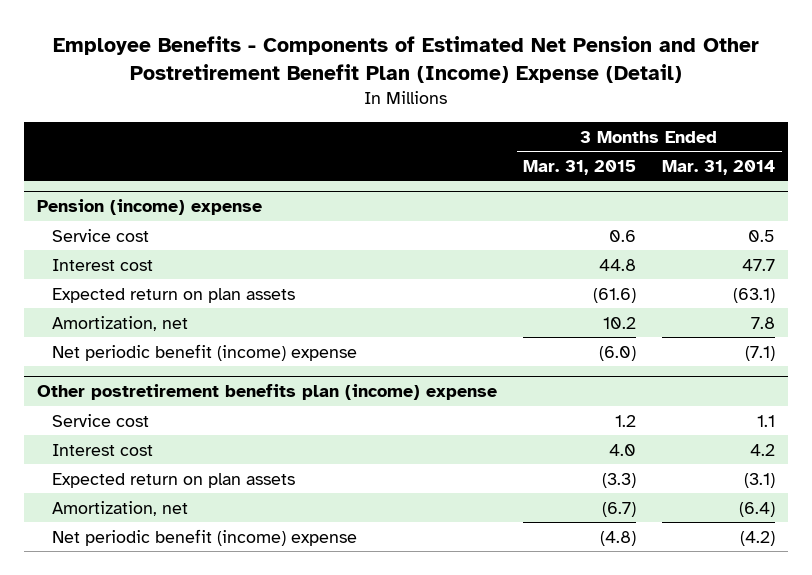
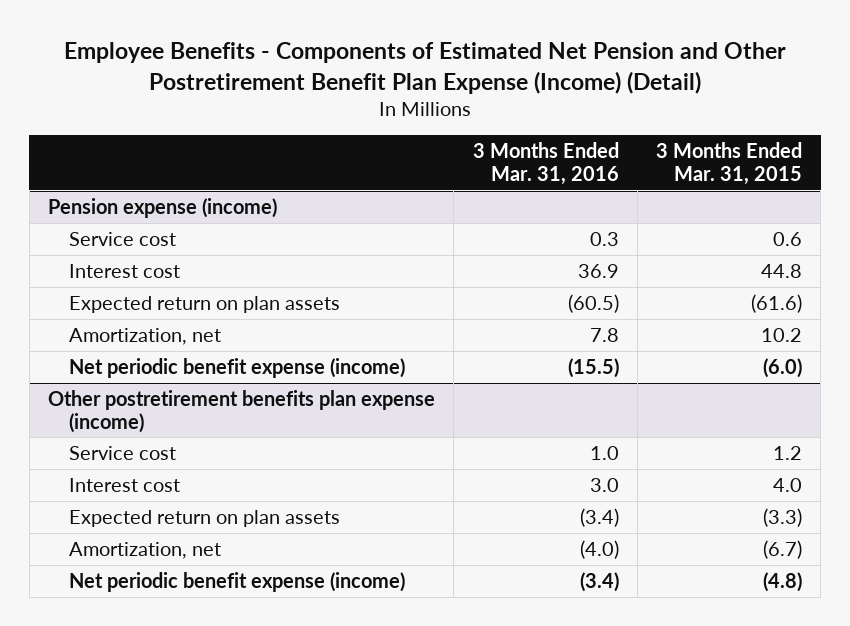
[53,35,760,83] Employee Benefits - Components of Estimated Net Pension and Other Postretirement Benefit Plan (Income) Expense (Detail) -> [64,42,787,94] Employee Benefits - Components of Estimated Net Pension and Other Postretirement Benefit Plan Expense (Income) (Detail)
[662,159,776,175] Mar. 31, 2014 -> none
none -> [472,142,619,185] 3 Months Ended Mar. 31, 2016
[37,199,263,216] Pension (income) expense -> [47,197,277,218] Pension expense (income)
[52,343,358,361] Net periodic benefit (income) expense -> [68,357,405,378] Net periodic benefit expense (income)
[37,384,498,401] Other postretirement benefits plan (income) expense -> [47,389,435,433] Other postretirement benefits plan expense (income)
[52,528,358,546] Net periodic benefit (income) expense -> [68,571,405,592] Net periodic benefit expense (income)

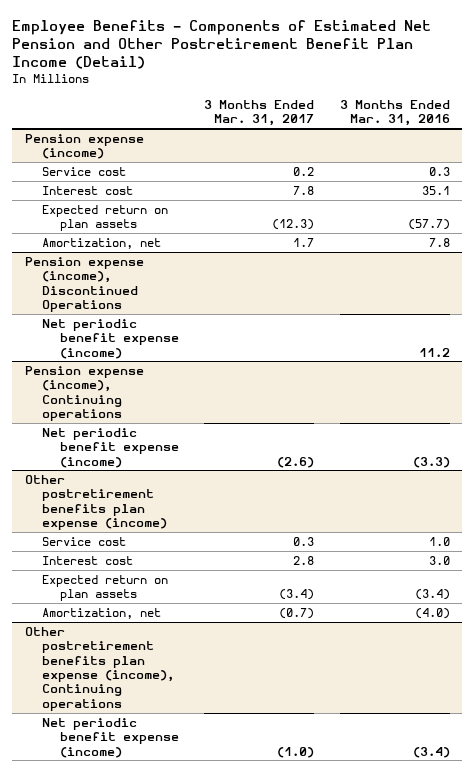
[64,42,787,94] Employee Benefits - Components of Estimated Net Pension and Other Postretirement Benefit Plan Expense (Income) (Detail) -> [12,19,432,70] Employee Benefits - Components of Estimated Net Pension and Other Postretirement Benefit Plan Income (Detail)
[656,142,803,185] 3 Months Ended Mar. 31, 2015 -> none
none -> [204,99,315,127] 3 Months Ended Mar. 31, 2017
[577,263,619,278] 36.9 -> [421,185,450,195] 35.1
[567,293,619,313] (60.5) -> [407,219,450,231] (57.7)
none -> [25,256,145,312] Pension expense (income), Discontinued Operations
[567,357,619,378] (15.5) -> [418,347,450,357] 11.2
none -> [25,365,145,421] Pension expense (income), Continuing operations
none -> [42,427,179,468] Net periodic benefit expense (income)
none -> [25,626,175,711] Other postretirement benefits plan expense (income), Continuing operations

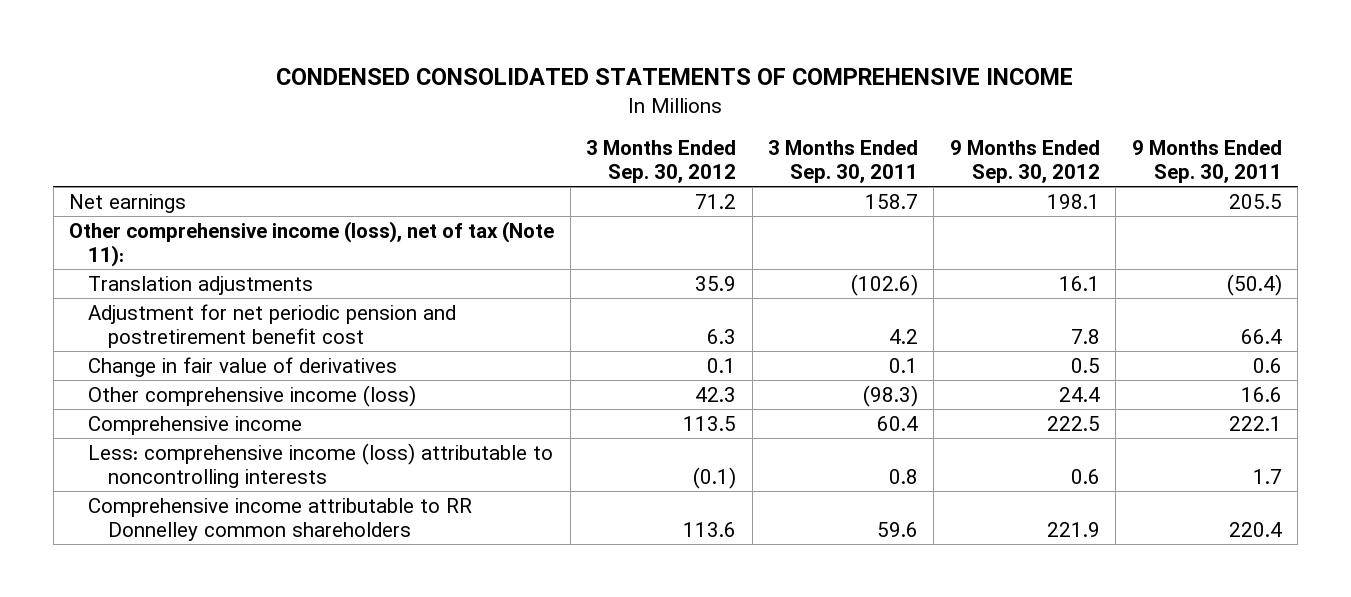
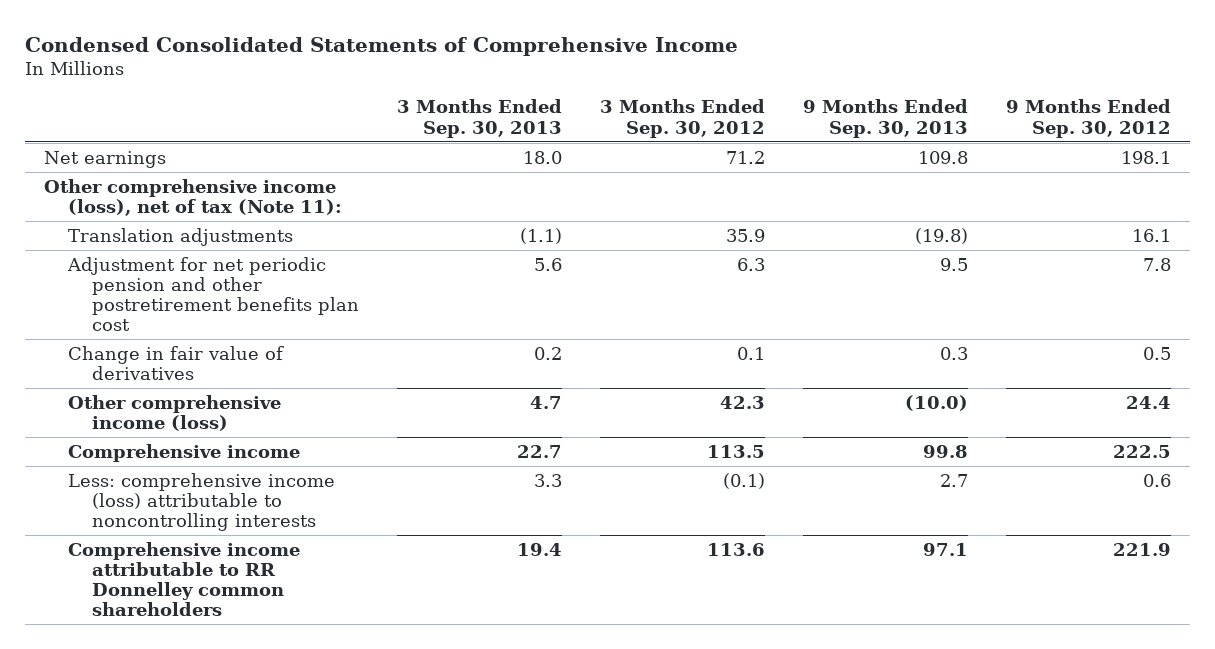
[276,68,1074,86] CONDENSED CONSOLIDATED STATEMENTS OF COMPREHENSIVE INCOME -> [24,36,738,56] Condensed Consolidated Statements of Comprehensive Income
[767,140,918,184] 3 Months Ended Sep. 30, 2011 -> none
[1131,140,1282,184] 9 Months Ended Sep. 30, 2011 -> none
none -> [397,99,563,138] 3 Months Ended Sep. 30, 2013
none -> [803,99,969,138] 9 Months Ended Sep. 30, 2013
[88,303,457,348] Adjustment for net periodic pension and postretirement benefit cost -> [66,256,360,332] Adjustment for net periodic pension and other postretirement benefits plan cost

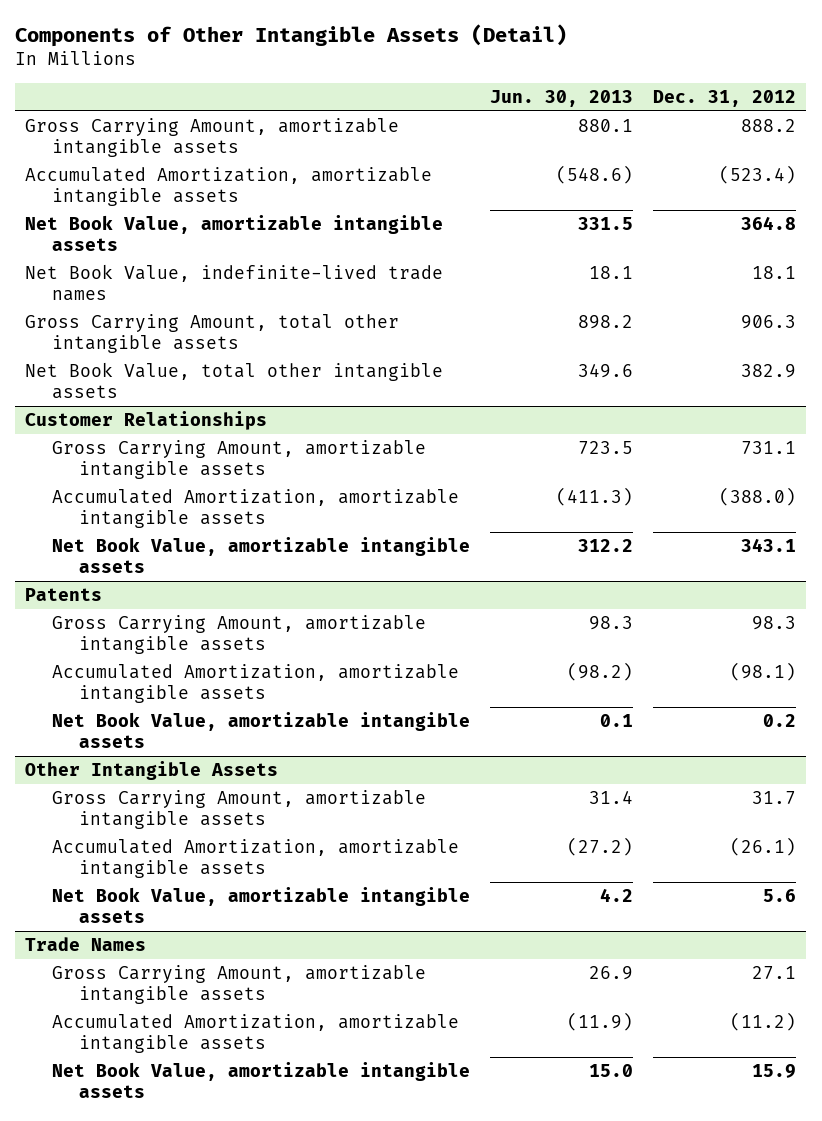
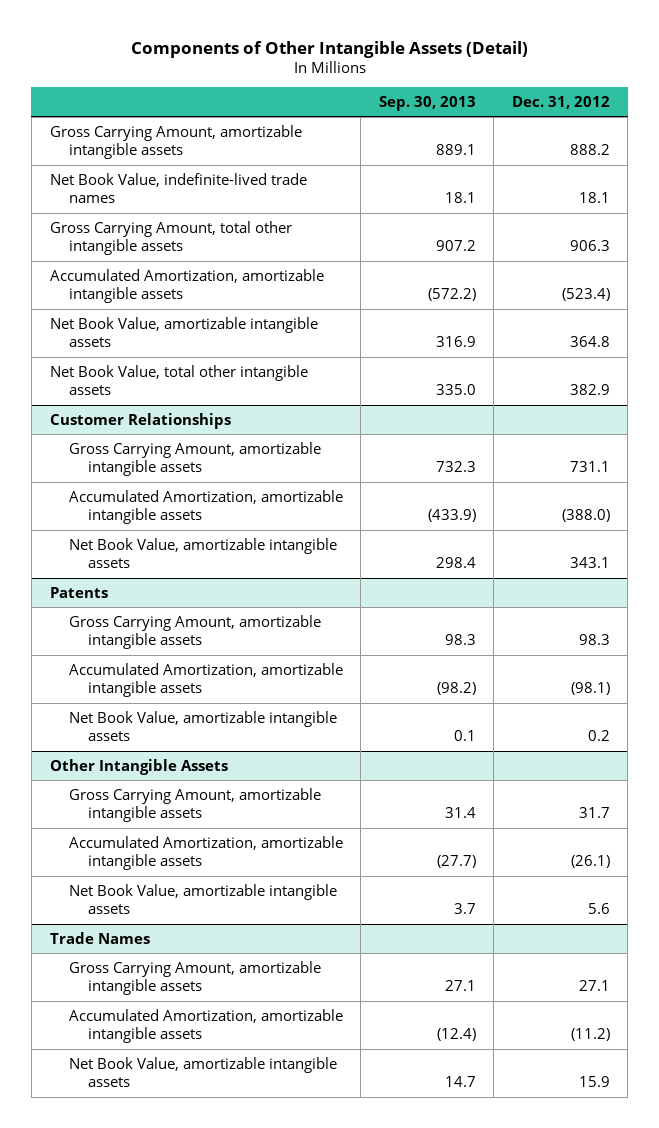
[490,89,634,107] Jun. 30, 2013 -> none
none -> [378,95,476,111] Sep. 30, 2013
[25,167,433,207] Accumulated Amortization, amortizable intangible assets -> [49,268,324,304] Accumulated Amortization, amortizable intangible assets
[25,215,444,252] Net Book Value, amortizable intangible assets -> [49,316,318,348] Net Book Value, amortizable intangible assets

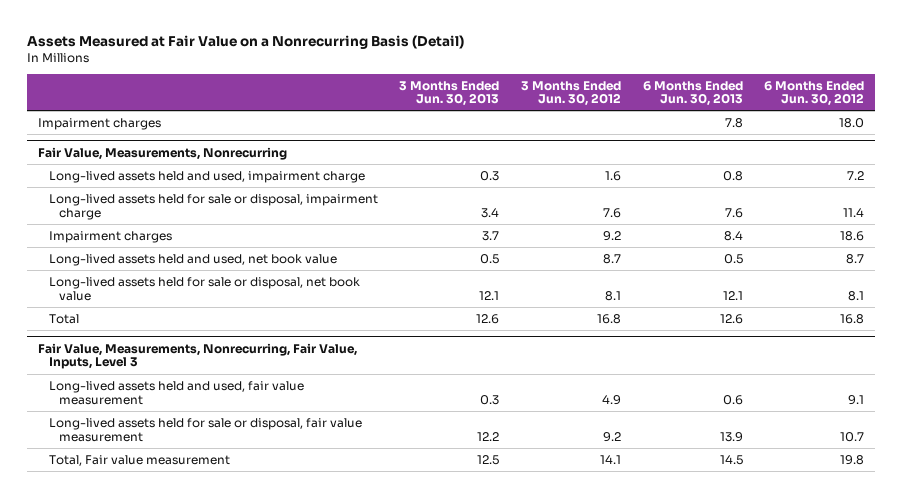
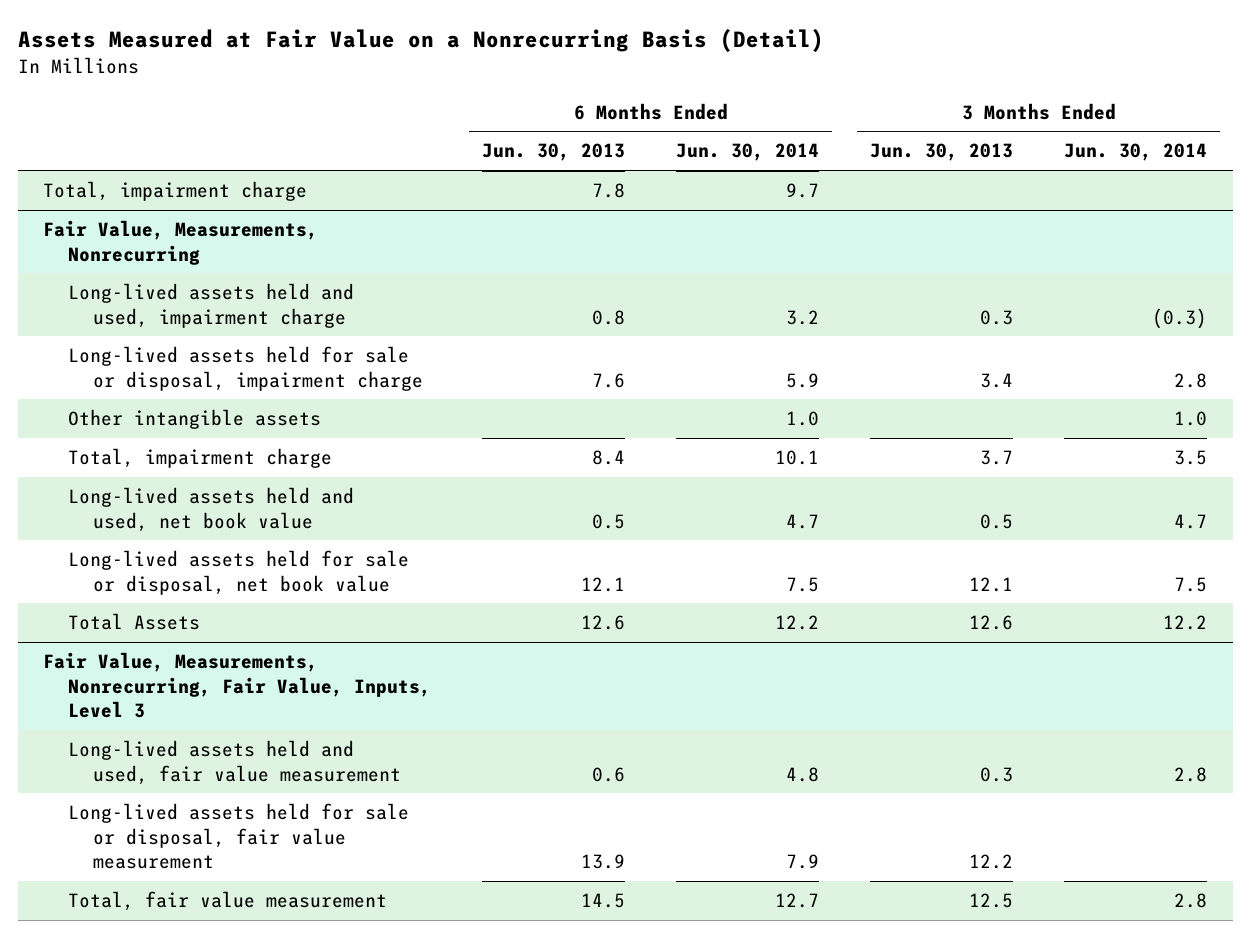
[520,80,621,107] 3 Months Ended Jun. 30, 2012 -> none
[764,80,865,107] 6 Months Ended Jun. 30, 2012 -> none
none -> [676,143,820,162] Jun. 30, 2014
none -> [1064,143,1208,162] Jun. 30, 2014
[38,117,162,130] Impairment charges -> [43,181,308,202] Total, impairment charge
none -> [68,409,322,430] Other intangible assets
[48,230,172,243] Impairment charges -> [68,448,333,469] Total, impairment charge
[48,313,79,324] Total -> [68,613,201,631] Total Assets
[48,454,230,466] Total, Fair value measurement -> [68,891,388,912] Total, fair value measurement

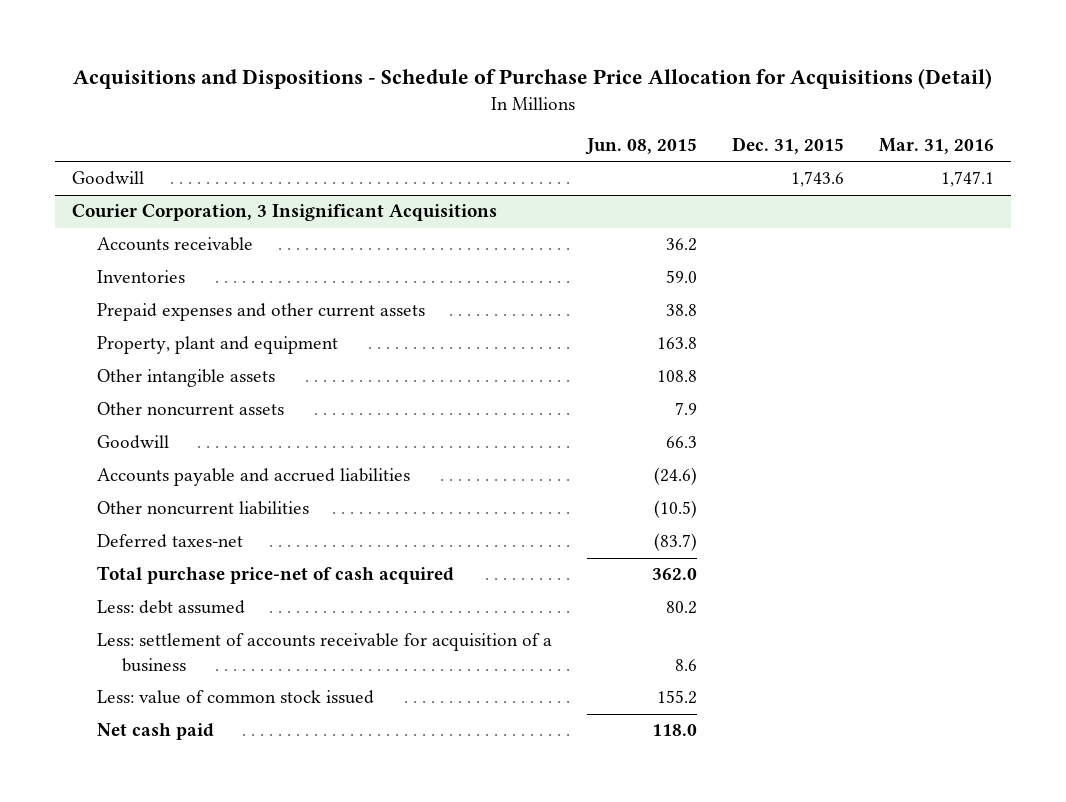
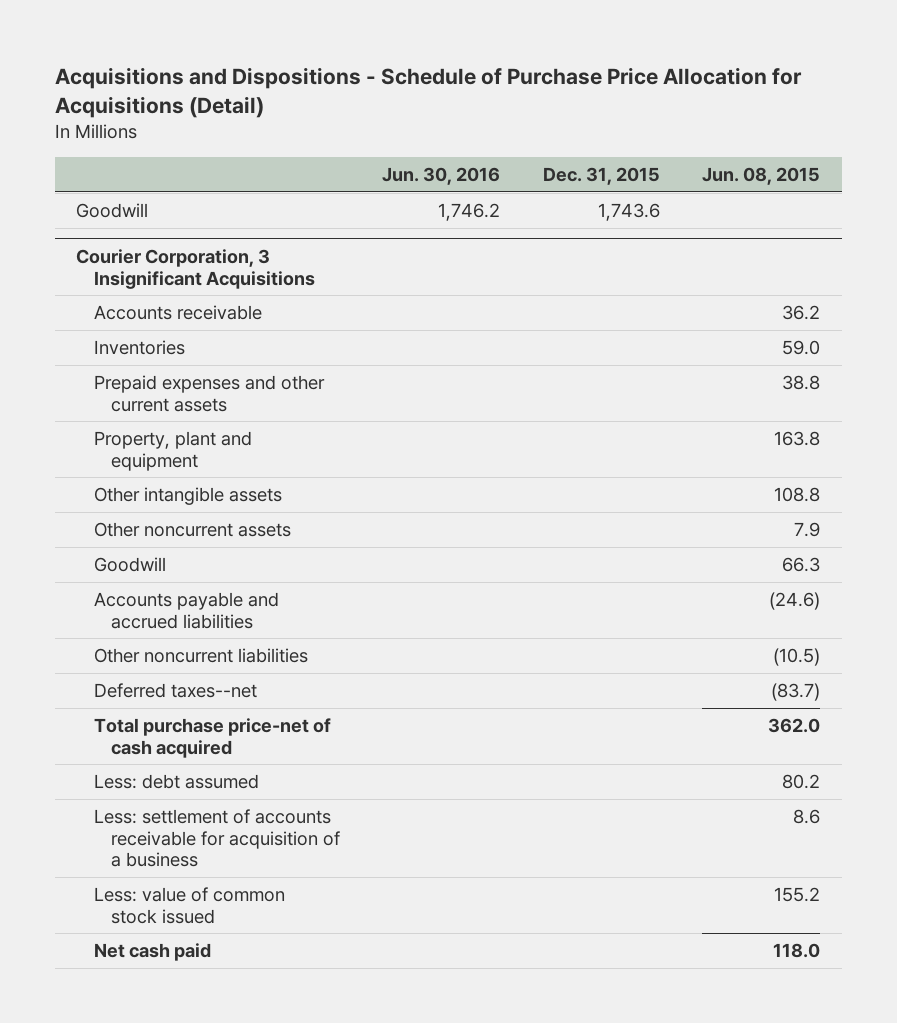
[878,137,994,154] Mar. 31, 2016 -> none
none -> [382,166,501,185] Jun. 30, 2016
[97,534,244,549] Deferred taxes-net -> [93,683,257,699] Deferred taxes--net

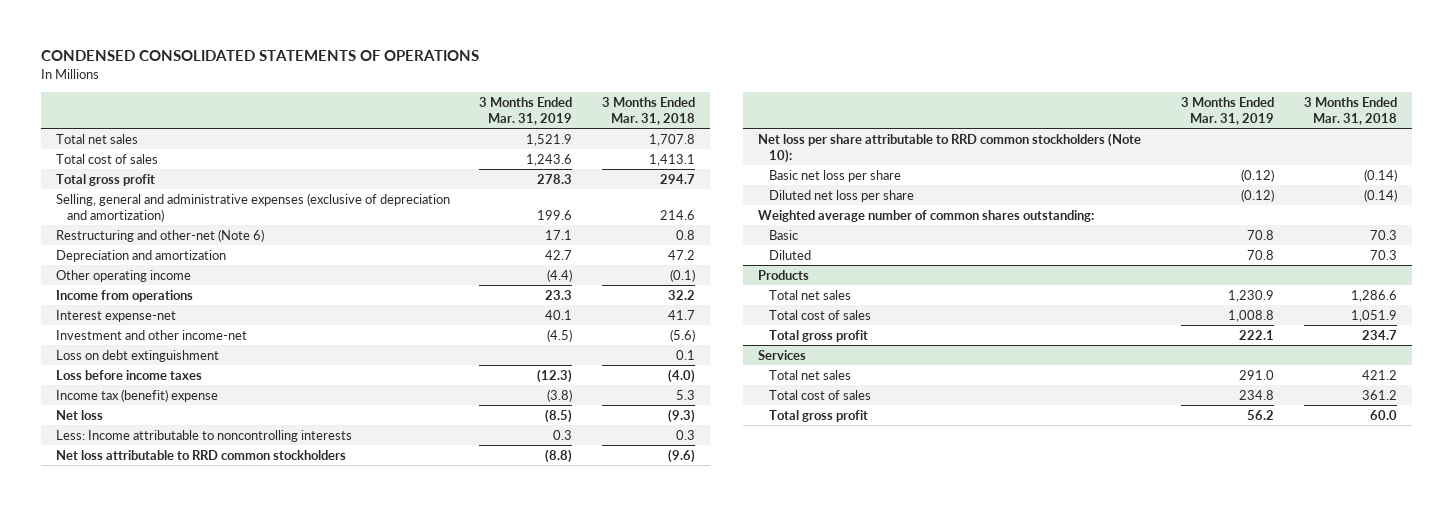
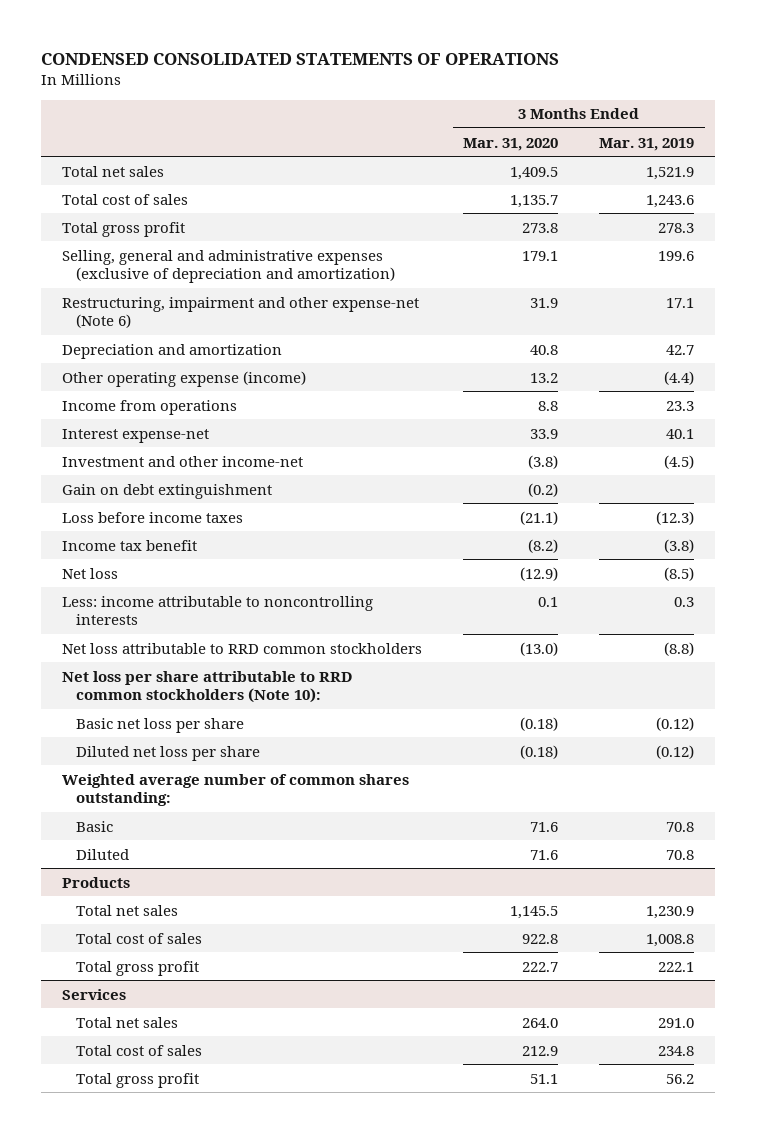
[602,97,696,125] 3 Months Ended Mar. 31, 2018 -> none
none -> [463,137,559,151] Mar. 31, 2020
[55,228,264,242] Restructuring and other-net (Note 6) -> [62,296,420,329] Restructuring, impairment and other expense-net (Note 6)
[55,269,191,282] Other operating income -> [62,370,307,387] Other operating expense (income)
[55,349,219,362] Loss on debt extinguishment -> [62,483,273,499] Gain on debt extinguishment
[55,388,218,402] Income tax (benefit) expense -> [62,539,198,551] Income tax benefit
[55,429,352,442] Less: Income attributable to noncontrolling interests -> [62,595,374,626] Less: income attributable to noncontrolling interests

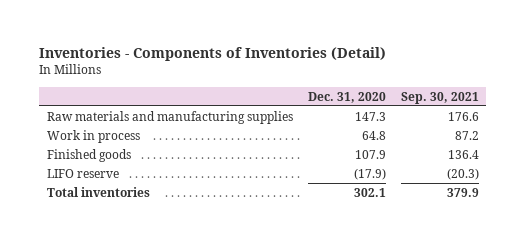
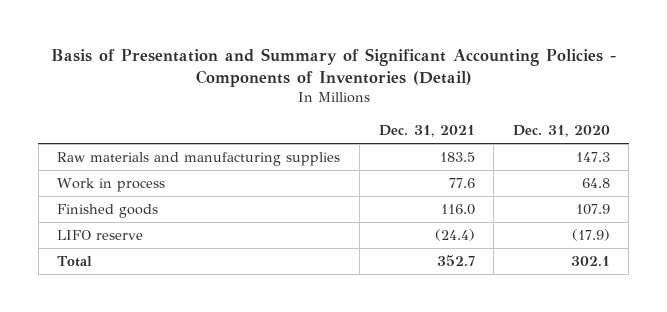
[38,46,386,61] Inventories - Components of Inventories (Detail) -> [50,47,616,88] Basis of Presentation and Summary of Significant Accounting Policies - Components of Inventories (Detail)
[400,91,479,104] Sep. 30, 2021 -> none
none -> [378,124,475,137] Dec. 31, 2021
[46,186,150,197] Total inventories -> [57,256,93,268] Total

